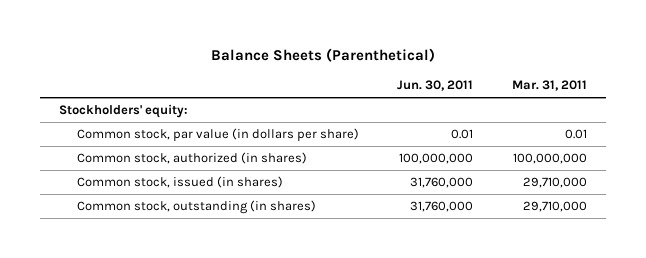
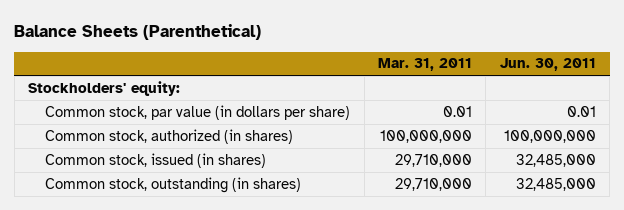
[410,176,474,188] 31,760,000 -> [515,153,596,167] 32,485,000
[410,200,474,212] 31,760,000 -> [515,177,596,191] 32,485,000

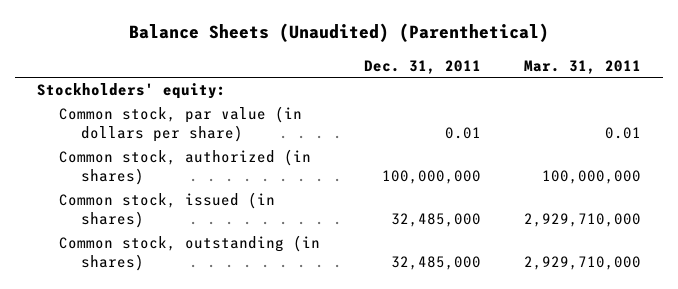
[14,23,262,40] Balance Sheets (Parenthetical) -> [128,23,549,43] Balance Sheets (Unaudited) (Parenthetical)
[499,58,596,72] Jun. 30, 2011 -> none
none -> [363,59,481,74] Dec. 31, 2011
[395,153,473,167] 29,710,000 -> [524,213,642,228] 2,929,710,000
[395,177,473,191] 29,710,000 -> [524,256,642,271] 2,929,710,000

